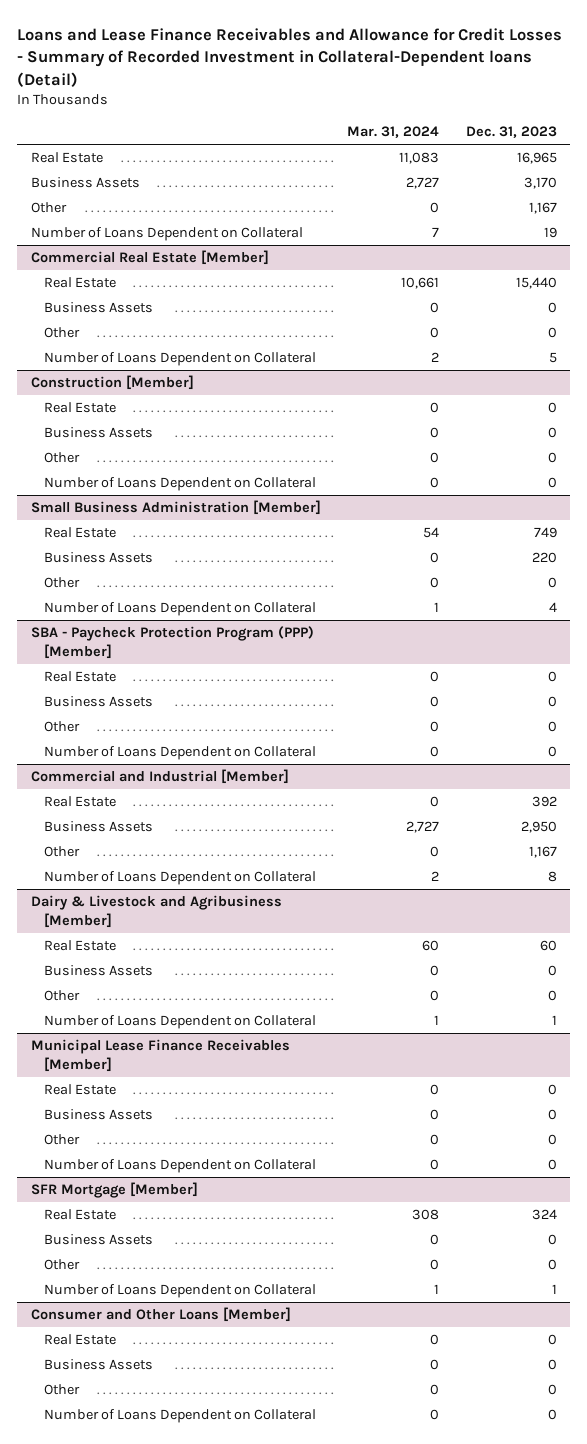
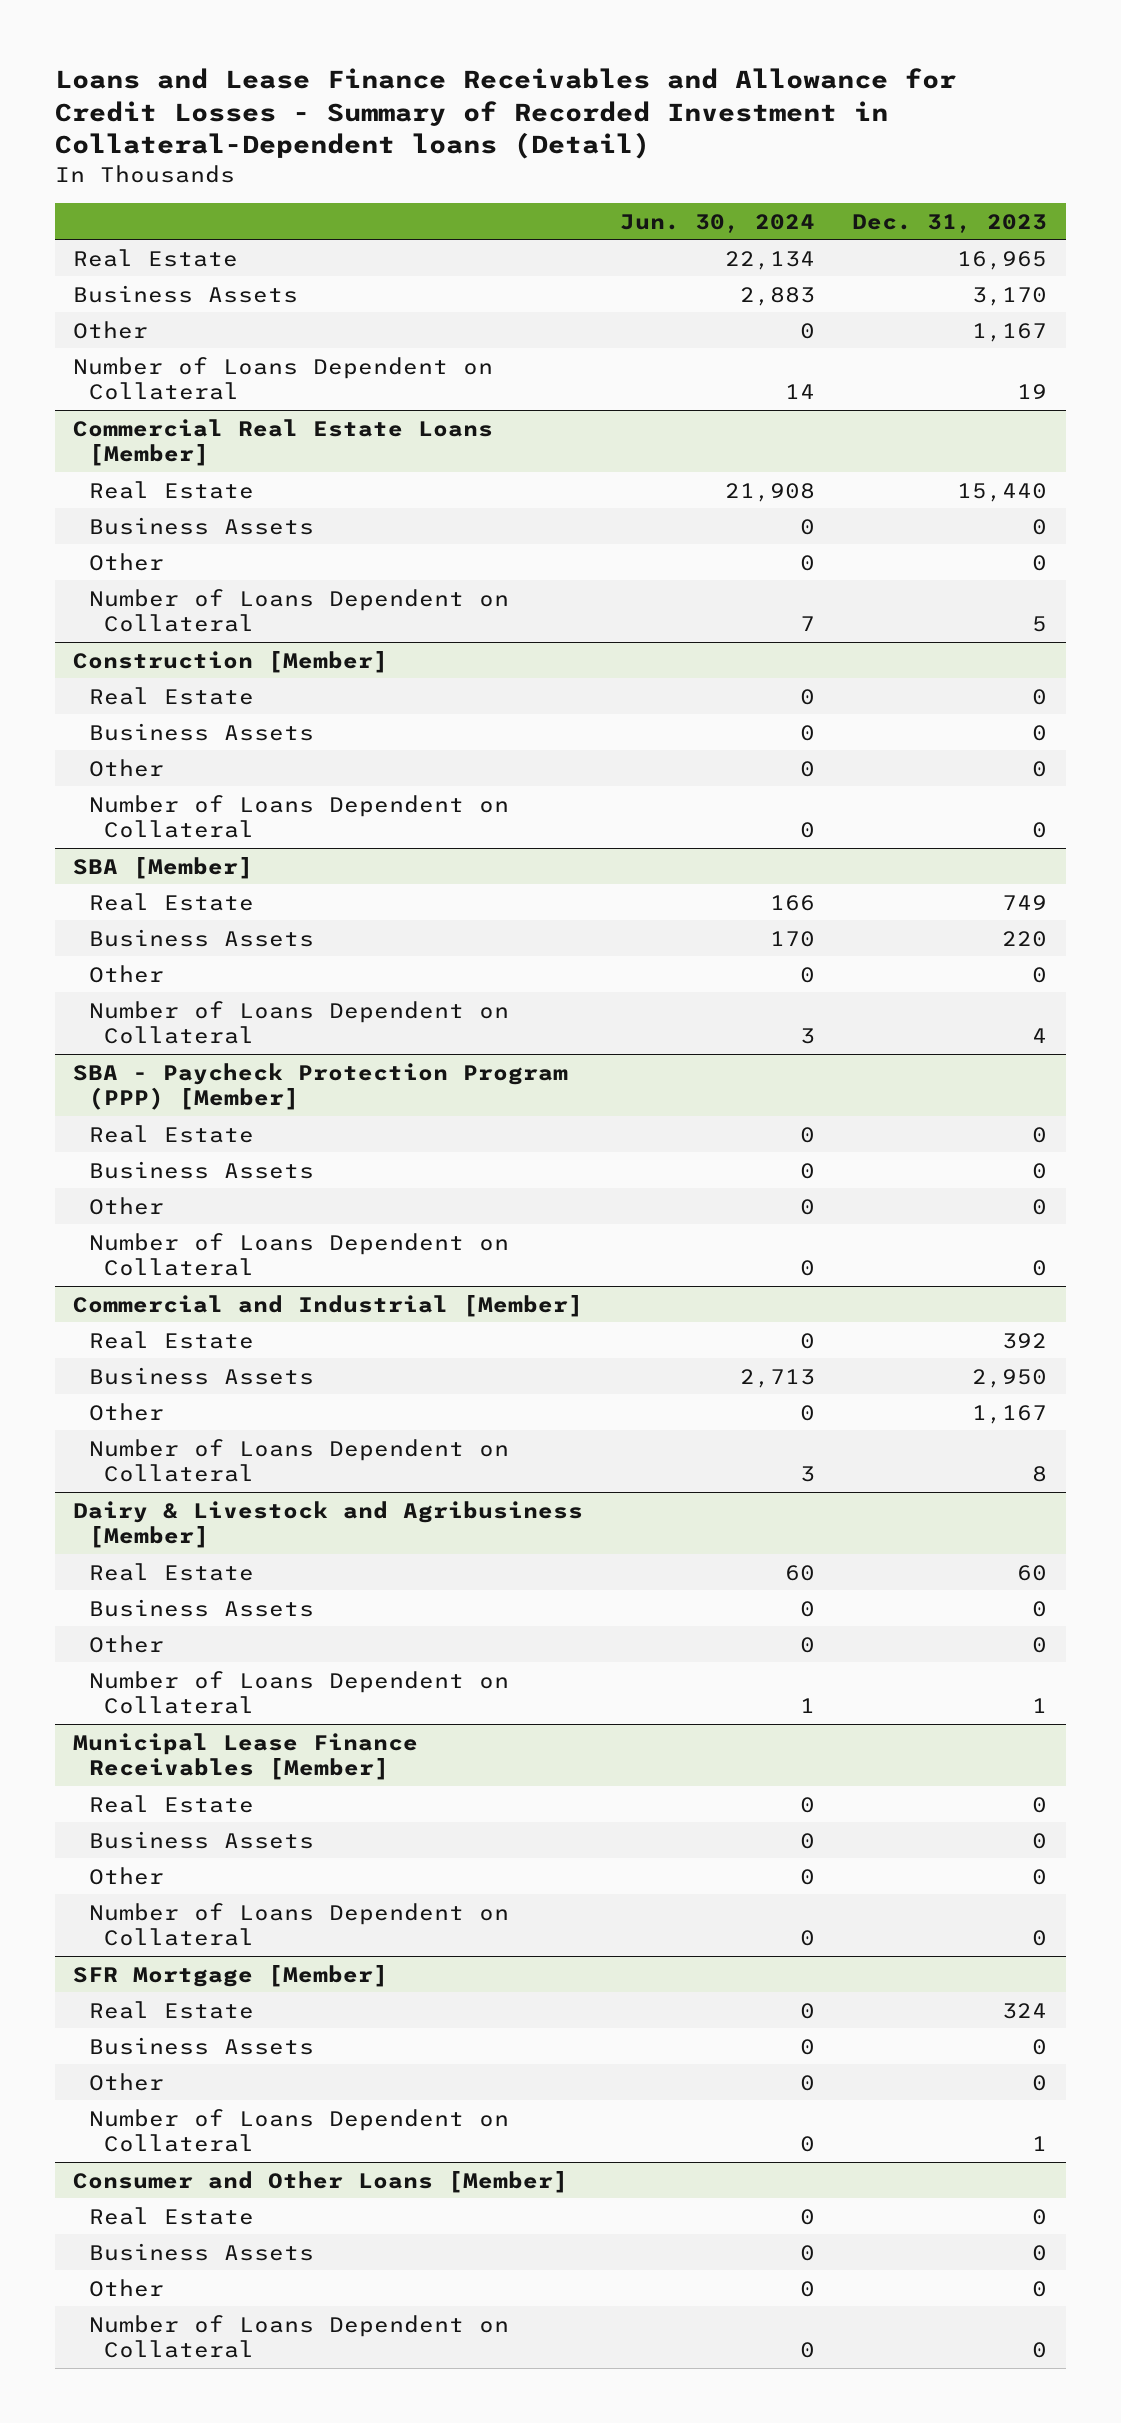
[347,125,440,138] Mar. 31, 2024 -> none
none -> [620,213,816,233] Jun. 30, 2024
[30,250,269,266] Commercial Real Estate [Member] -> [73,418,494,467] Commercial Real Estate Loans [Member]
[30,500,321,516] Small Business Administration [Member] -> [73,856,254,879] SBA [Member]

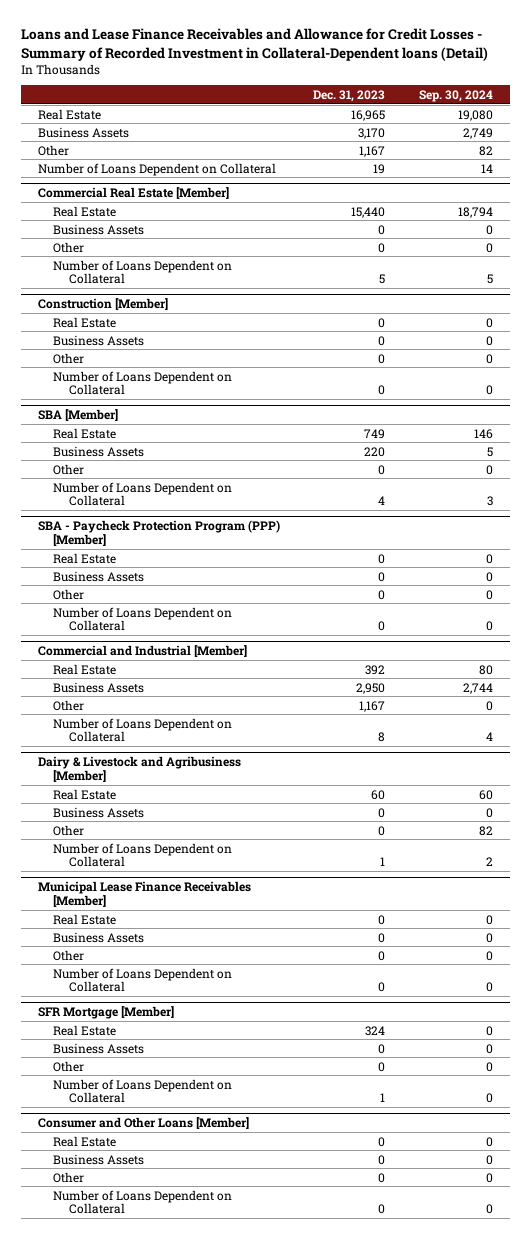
[620,213,816,233] Jun. 30, 2024 -> none
none -> [419,89,494,102] Sep. 30, 2024
[73,418,494,467] Commercial Real Estate Loans [Member] -> [37,187,229,200] Commercial Real Estate [Member]

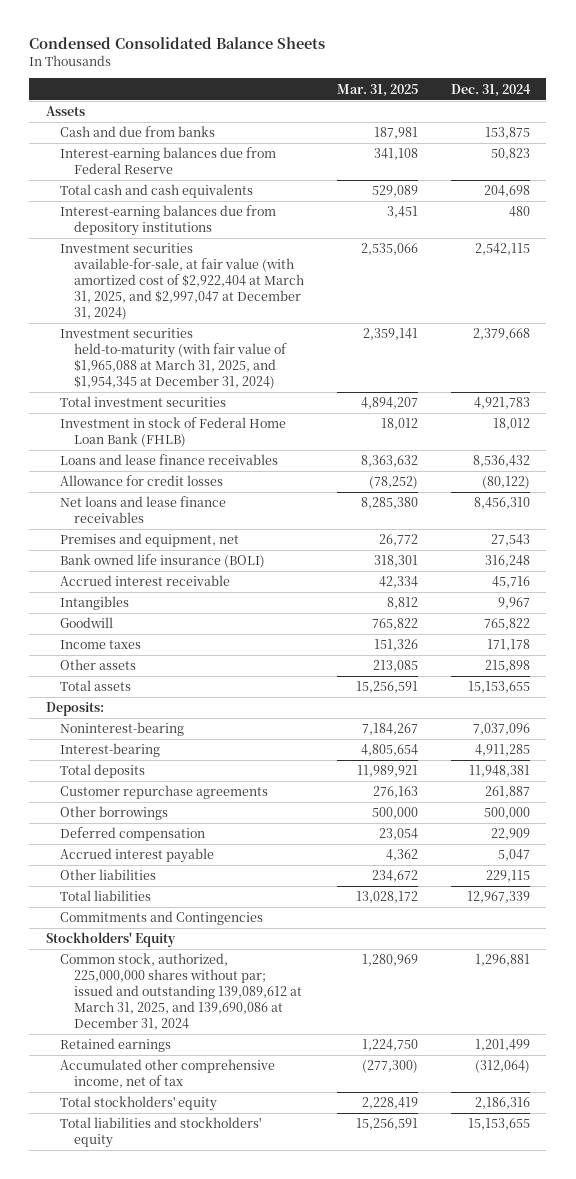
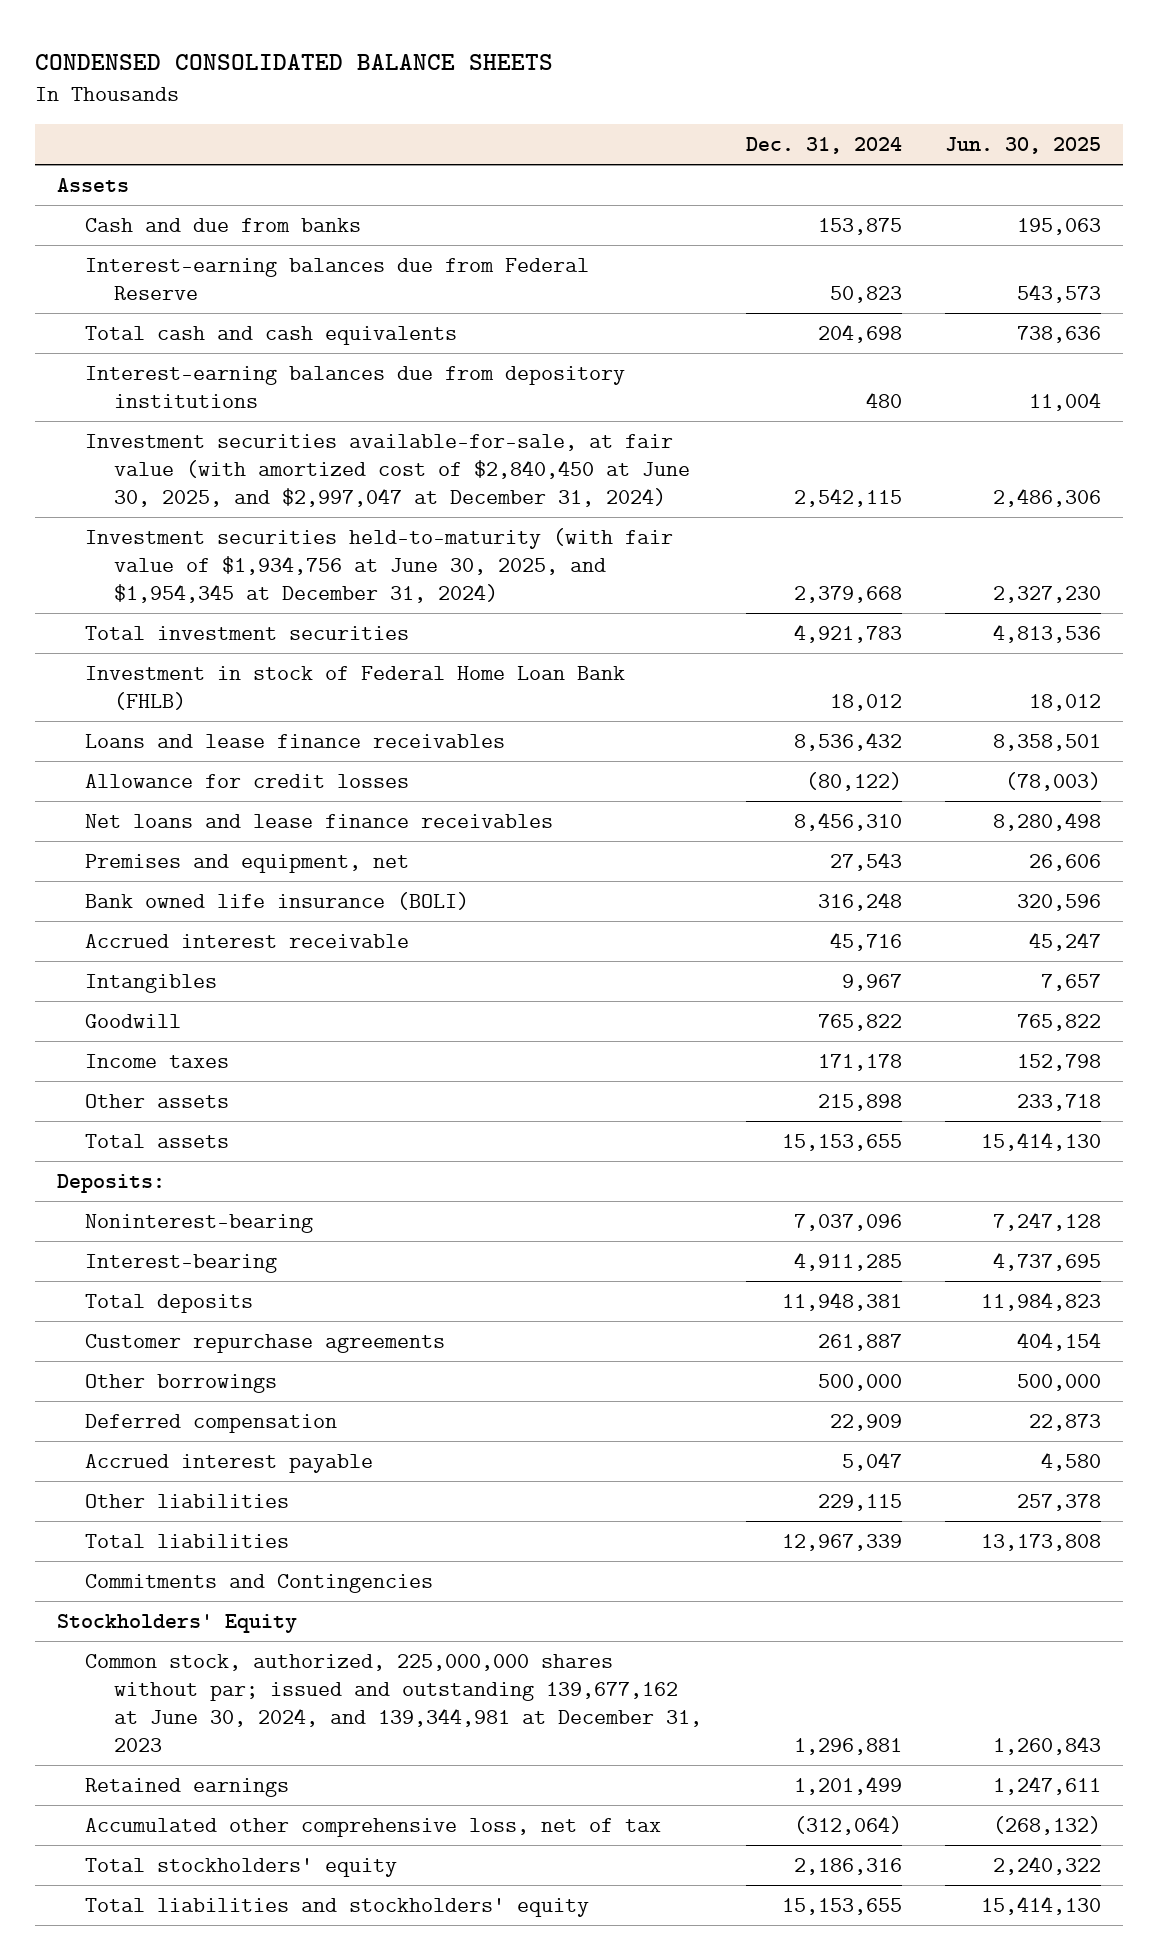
[29,36,326,49] Condensed Consolidated Balance Sheets -> [35,54,554,71] CONDENSED CONSOLIDATED BALANCE SHEETS
[336,83,418,97] Mar. 31, 2025 -> none
none -> [945,136,1102,154] Jun. 30, 2025
[59,243,304,320] Investment securities available-for-sale, at fair value (with amortized cost of $2,922,404 at March 31, 2025, and $2,997,047 at December 31, 2024) -> [85,434,690,507] Investment securities available-for-sale, at fair value (with amortized cost of $2,840,450 at June 30, 2025, and $2,997,047 at December 31, 2024)
[59,328,287,389] Investment securities held-to-maturity (with fair value of $1,965,088 at March 31, 2025, and $1,954,345 at December 31, 2024) -> [85,528,674,603] Investment securities held-to-maturity (with fair value of $1,934,756 at June 30, 2025, and $1,954,345 at December 31, 2024)
[59,953,302,1030] Common stock, authorized, 225,000,000 shares without par; issued and outstanding 139,089,612 at March 31, 2025, and 139,690,086 at December 31, 2024 -> [85,1654,702,1752] Common stock, authorized, 225,000,000 shares without par; issued and outstanding 139,677,162 at June 30, 2024, and 139,344,981 at December 31, 2023
[59,1059,275,1089] Accumulated other comprehensive income, net of tax -> [85,1818,662,1838] Accumulated other comprehensive loss, net of tax

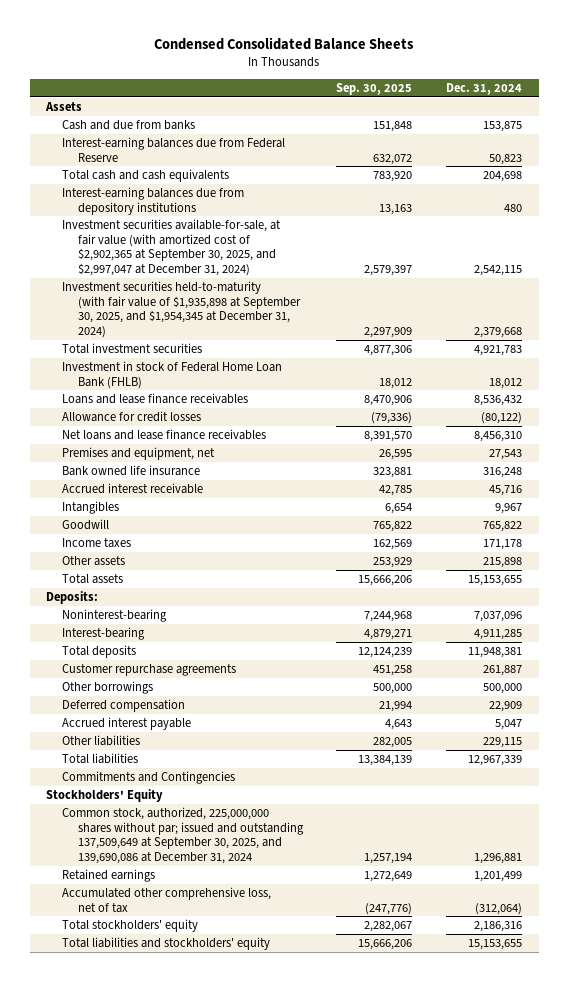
[35,54,554,71] CONDENSED CONSOLIDATED BALANCE SHEETS -> [154,37,415,51] Condensed Consolidated Balance Sheets
[945,136,1102,154] Jun. 30, 2025 -> none
none -> [336,83,413,96] Sep. 30, 2025
[85,434,690,507] Investment securities available-for-sale, at fair value (with amortized cost of $2,840,450 at June 30, 2025, and $2,997,047 at December 31, 2024) -> [62,219,282,276] Investment securities available-for-sale, at fair value (with amortized cost of $2,902,365 at September 30, 2025, and $2,997,047 at December 31, 2024)
[85,528,674,603] Investment securities held-to-maturity (with fair value of $1,934,756 at June 30, 2025, and $1,954,345 at December 31, 2024) -> [62,281,301,338] Investment securities held-to-maturity (with fair value of $1,935,898 at September 30, 2025, and $1,954,345 at December 31, 2024)
[85,892,470,911] Bank owned life insurance (BOLI) -> [62,465,201,477] Bank owned life insurance
[85,1654,702,1752] Common stock, authorized, 225,000,000 shares without par; issued and outstanding 139,677,162 at June 30, 2024, and 139,344,981 at December 31, 2023 -> [62,807,304,864] Common stock, authorized, 225,000,000 shares without par; issued and outstanding 137,509,649 at September 30, 2025, and 139,690,086 at December 31, 2024

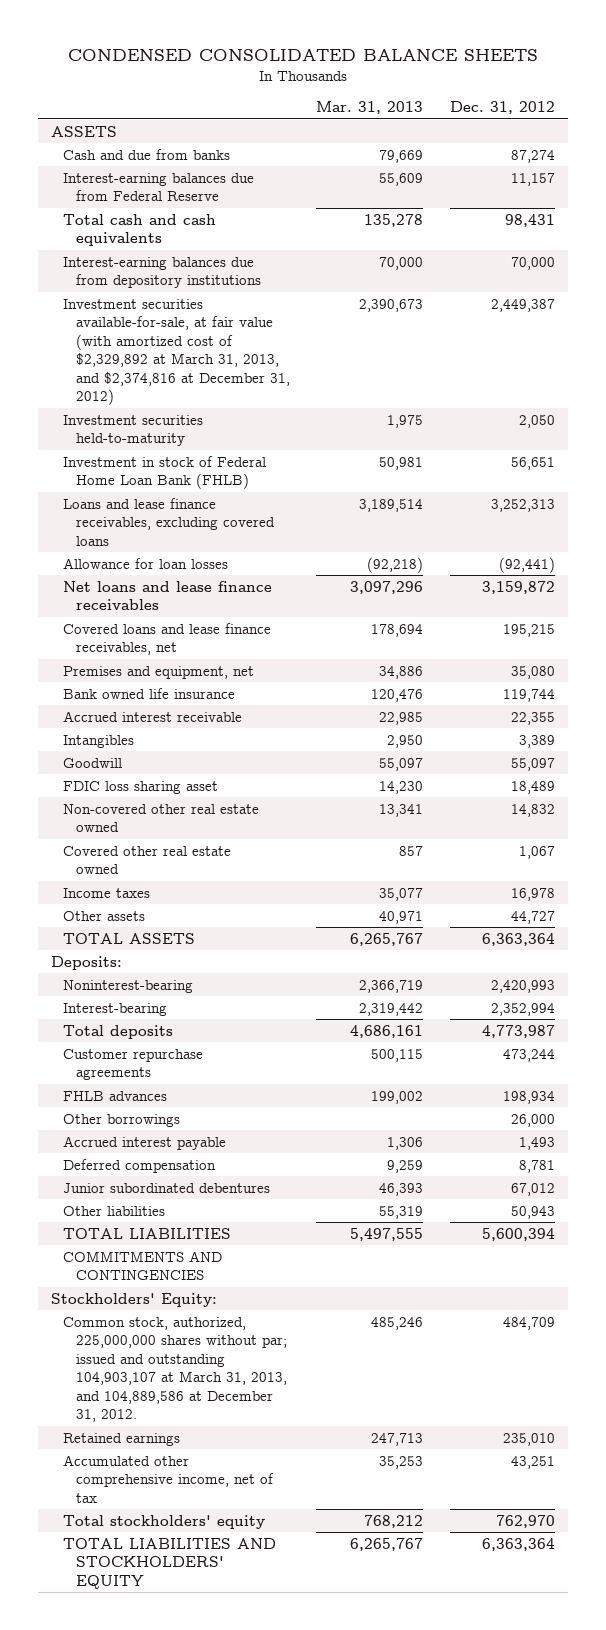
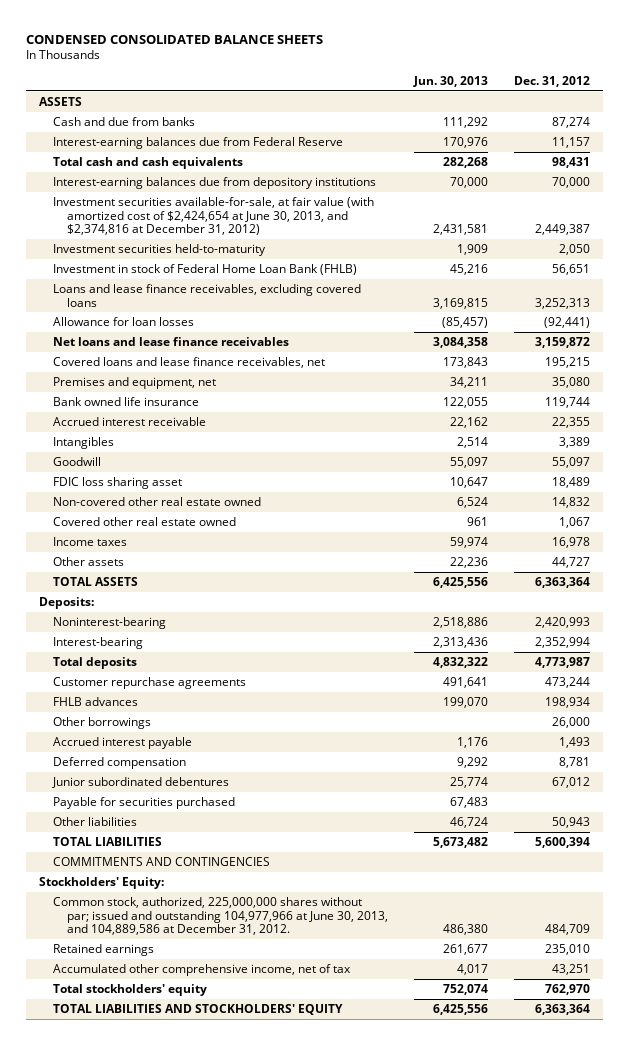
[316,101,424,115] Mar. 31, 2013 -> none
none -> [413,75,489,87] Jun. 30, 2013
[63,298,290,406] Investment securities available-for-sale, at fair value (with amortized cost of $2,329,892 at March 31, 2013, and $2,374,816 at December 31, 2012) -> [52,197,374,236] Investment securities available-for-sale, at fair value (with amortized cost of $2,424,654 at June 30, 2013, and $2,374,816 at December 31, 2012)
none -> [52,797,235,810] Payable for securities purchased
[63,1316,287,1423] Common stock, authorized, 225,000,000 shares without par; issued and outstanding 104,903,107 at March 31, 2013, and 104,889,586 at December 31, 2012. -> [52,897,389,936] Common stock, authorized, 225,000,000 shares without par; issued and outstanding 104,977,966 at June 30, 2013, and 104,889,586 at December 31, 2012.

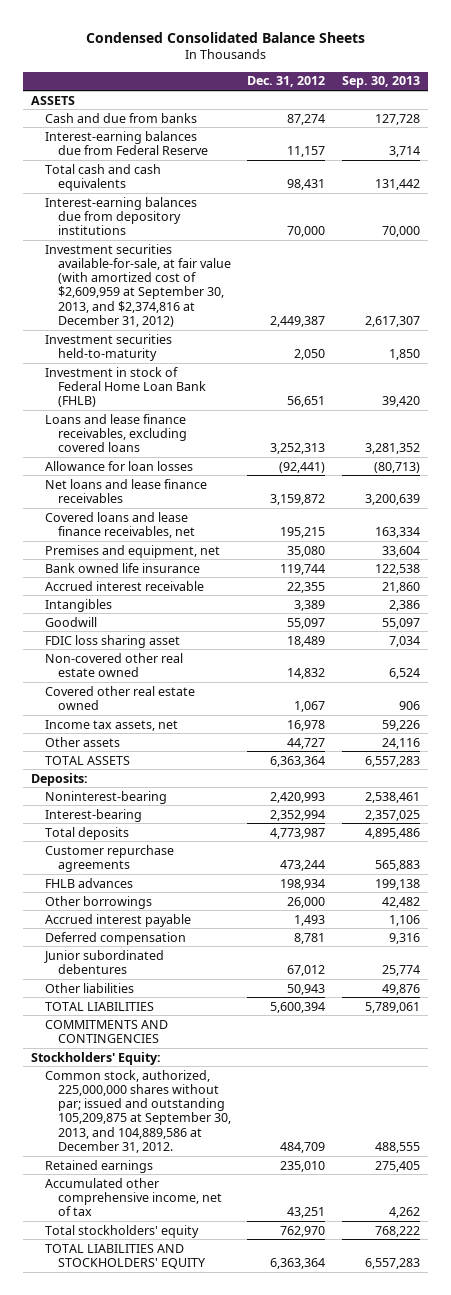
[25,34,323,44] CONDENSED CONSOLIDATED BALANCE SHEETS -> [85,31,365,43] Condensed Consolidated Balance Sheets
[413,75,489,87] Jun. 30, 2013 -> none
none -> [341,76,420,89] Sep. 30, 2013
[52,197,374,236] Investment securities available-for-sale, at fair value (with amortized cost of $2,424,654 at June 30, 2013, and $2,374,816 at December 31, 2012) -> [44,243,232,327] Investment securities available-for-sale, at fair value (with amortized cost of $2,609,959 at September 30, 2013, and $2,374,816 at December 31, 2012)
[52,537,127,547] Income taxes -> [44,719,178,731] Income tax assets, net
[52,797,235,810] Payable for securities purchased -> none
[52,897,389,936] Common stock, authorized, 225,000,000 shares without par; issued and outstanding 104,977,966 at June 30, 2013, and 104,889,586 at December 31, 2012. -> [44,1069,232,1153] Common stock, authorized, 225,000,000 shares without par; issued and outstanding 105,209,875 at September 30, 2013, and 104,889,586 at December 31, 2012.

